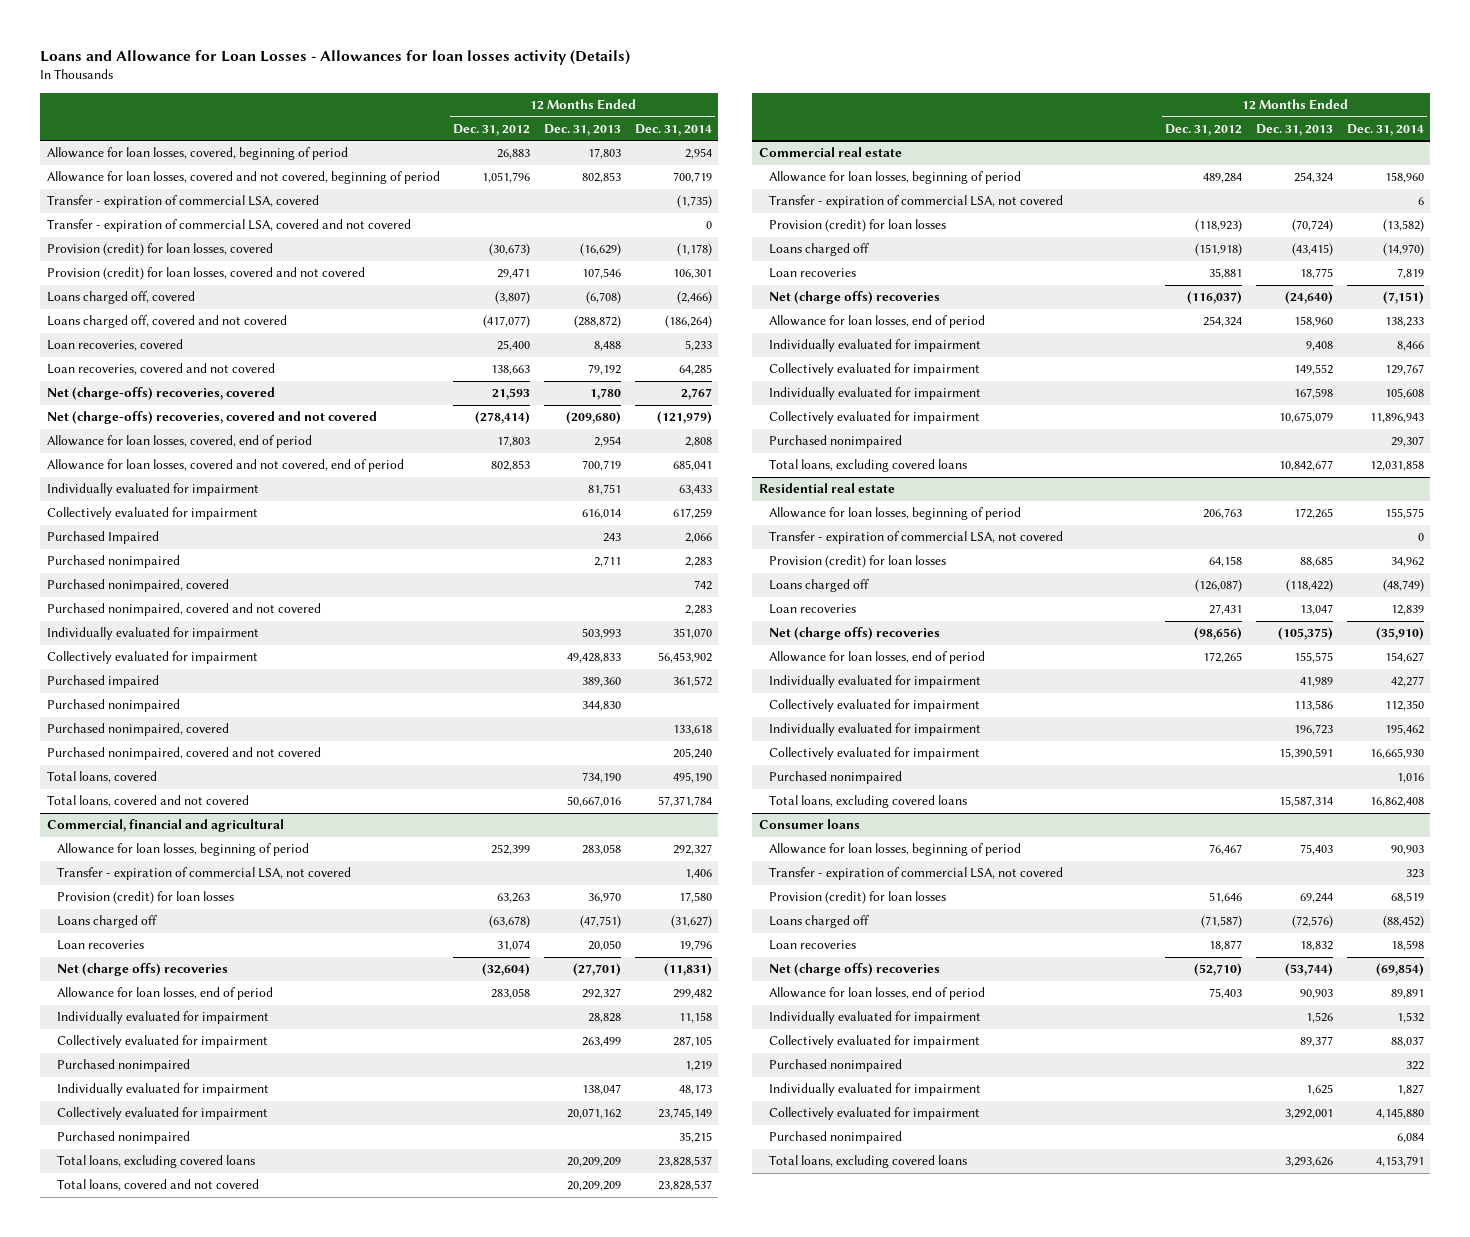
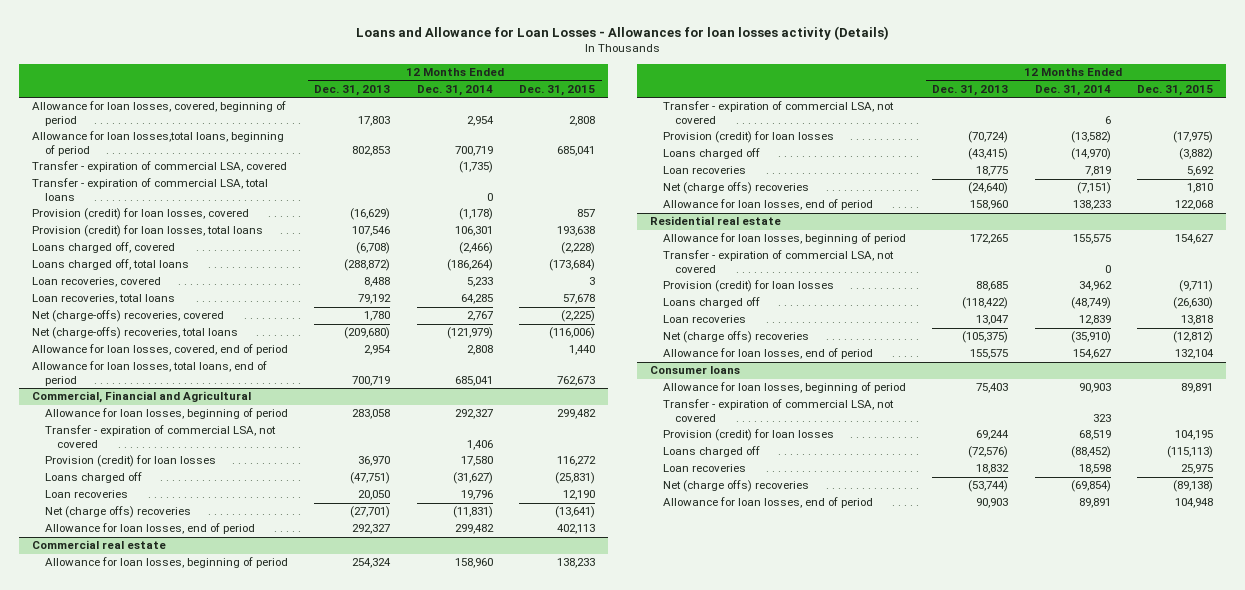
[453,123,531,136] Dec. 31, 2012 -> none
none -> [519,84,596,96] Dec. 31, 2015
[46,171,440,185] Allowance for loan losses, covered and not covered, beginning of period -> [32,131,285,156] Allowance for loan losses,total loans, beginning of period
[46,219,411,233] Transfer - expiration of commercial LSA, covered and not covered -> [32,178,269,201] Transfer - expiration of commercial LSA, total loans
[46,267,365,281] Provision (credit) for loan losses, covered and not covered -> [32,225,264,238] Provision (credit) for loan losses, total loans
[46,315,287,329] Loans charged off, covered and not covered -> [32,259,190,271] Loans charged off, total loans
[46,363,275,376] Loan recoveries, covered and not covered -> [32,294,176,305] Loan recoveries, total loans
[46,411,377,425] Net (charge-offs) recoveries, covered and not covered -> [32,327,239,340] Net (charge-offs) recoveries, total loans
[46,483,259,497] Individually evaluated for impairment -> none
[46,507,258,521] Collectively evaluated for impairment -> none
[46,531,159,545] Purchased Impaired -> none
[46,555,180,569] Purchased nonimpaired -> none
[46,579,229,593] Purchased nonimpaired, covered -> none
[46,603,321,617] Purchased nonimpaired, covered and not covered -> none
[46,627,259,641] Individually evaluated for impairment -> none
[46,651,258,665] Collectively evaluated for impairment -> none
[46,675,159,689] Purchased impaired -> none
[46,699,180,713] Purchased nonimpaired -> none
[46,723,229,737] Purchased nonimpaired, covered -> none
[46,747,321,761] Purchased nonimpaired, covered and not covered -> none
[46,771,157,784] Total loans, covered -> none
[46,795,249,808] Total loans, covered and not covered -> none
[46,459,404,473] Allowance for loan losses, covered and not covered, end of period -> [32,361,268,386] Allowance for loan losses, total loans, end of period
[46,819,284,833] Commercial, financial and agricultural -> [32,391,252,404] Commercial, Financial and Agricultural
[56,1011,269,1025] Individually evaluated for impairment -> none
[56,1035,268,1049] Collectively evaluated for impairment -> none
[56,1059,190,1073] Purchased nonimpaired -> none
[56,1083,269,1097] Individually evaluated for impairment -> none
[56,1107,268,1121] Collectively evaluated for impairment -> none
[56,1131,190,1145] Purchased nonimpaired -> none
[56,1155,255,1169] Total loans, excluding covered loans -> none
[56,1179,259,1192] Total loans, covered and not covered -> none
[768,339,981,353] Individually evaluated for impairment -> none
[768,363,980,377] Collectively evaluated for impairment -> none
[768,387,981,401] Individually evaluated for impairment -> none
[768,411,980,425] Collectively evaluated for impairment -> none
[768,435,902,449] Purchased nonimpaired -> none
[768,459,967,473] Total loans, excluding covered loans -> none
[768,675,981,689] Individually evaluated for impairment -> none
[768,699,980,713] Collectively evaluated for impairment -> none
[768,723,981,737] Individually evaluated for impairment -> none
[768,747,980,761] Collectively evaluated for impairment -> none
[768,771,902,785] Purchased nonimpaired -> none
[768,795,967,809] Total loans, excluding covered loans -> none
[768,1011,981,1025] Individually evaluated for impairment -> none
[768,1035,980,1049] Collectively evaluated for impairment -> none
[768,1059,902,1073] Purchased nonimpaired -> none
[768,1083,981,1097] Individually evaluated for impairment -> none
[768,1107,980,1121] Collectively evaluated for impairment -> none
[768,1131,902,1145] Purchased nonimpaired -> none
[768,1155,967,1169] Total loans, excluding covered loans -> none

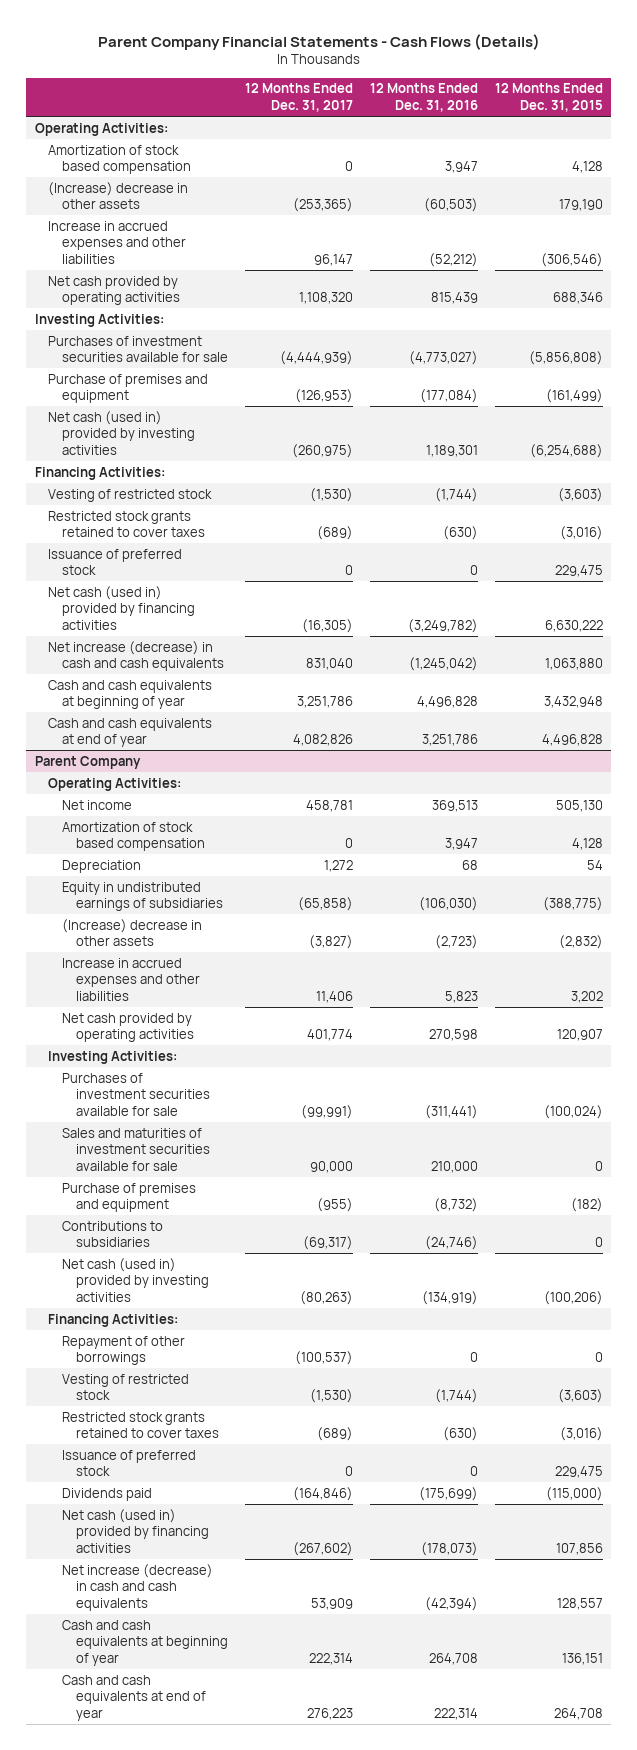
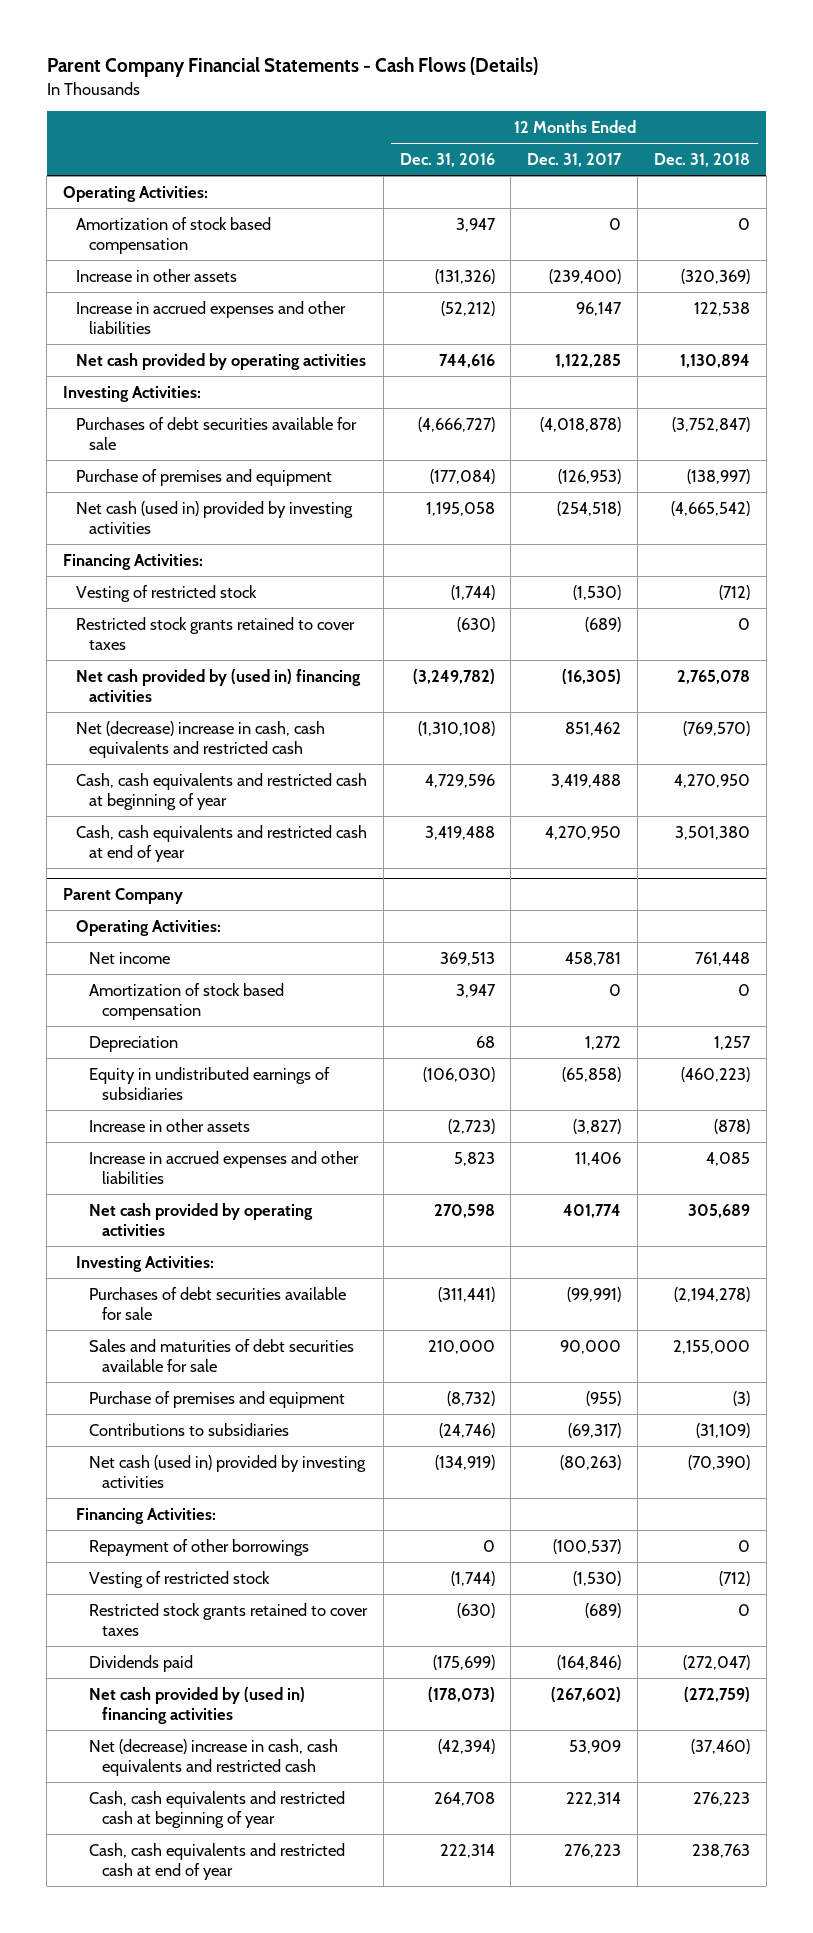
[494,83,603,112] 12 Months Ended Dec. 31, 2015 -> none
none -> [653,152,750,167] Dec. 31, 2018
[48,181,189,210] (Increase) decrease in other assets -> [75,268,237,282] Increase in other assets
[293,198,354,213] (253,365) -> [549,268,622,284] (239,400)
[423,198,478,213] (60,503) -> [434,268,495,284] (131,326)
[299,292,354,305] 1,108,320 -> [555,353,622,368] 1,122,285
[430,292,478,305] 815,439 -> [438,353,495,368] 744,616
[48,335,229,363] Purchases of investment securities available for sale -> [75,416,357,451] Purchases of debt securities available for sale
[280,351,354,366] (4,444,939) -> [540,416,622,432] (4,018,878)
[408,351,478,366] (4,773,027) -> [417,416,495,432] (4,666,727)
[292,443,354,458] (260,975) -> [557,500,622,516] (254,518)
[425,444,478,457] 1,189,301 -> [425,501,495,516] 1,195,058
[48,548,183,576] Issuance of preferred stock -> none
[48,585,196,630] Net cash (used in) provided by financing activities -> [75,668,361,703] Net cash provided by (used in) financing activities
[48,640,225,672] Net increase (decrease) in cash and cash equivalents -> [75,720,325,759] Net (decrease) increase in cash, cash equivalents and restricted cash
[306,658,354,671] 831,040 -> [565,721,622,736] 851,462
[408,657,478,672] (1,245,042) -> [417,720,495,736] (1,310,108)
[48,679,213,710] Cash and cash equivalents at beginning of year -> [75,772,367,811] Cash, cash equivalents and restricted cash at beginning of year
[297,696,354,709] 3,251,786 -> [551,773,622,788] 3,419,488
[416,696,478,709] 4,496,828 -> [424,773,495,788] 4,729,596
[48,717,213,748] Cash and cash equivalents at end of year -> [75,824,367,863] Cash, cash equivalents and restricted cash at end of year
[293,734,354,747] 4,082,826 -> [545,825,622,840] 4,270,950
[421,734,478,747] 3,251,786 -> [424,825,495,840] 3,419,488
[62,918,203,947] (Increase) decrease in other assets -> [88,1118,250,1132] Increase in other assets
[62,1072,211,1116] Purchases of investment securities available for sale -> [88,1286,346,1321] Purchases of debt securities available for sale
[62,1127,211,1171] Sales and maturities of investment securities available for sale -> [88,1338,354,1373] Sales and maturities of debt securities available for sale
[62,1449,197,1477] Issuance of preferred stock -> none
[62,1508,210,1553] Net cash (used in) provided by financing activities -> [88,1686,305,1725] Net cash provided by (used in) financing activities
[62,1563,214,1611] Net increase (decrease) in cash and cash equivalents -> [88,1738,338,1777] Net (decrease) increase in cash, cash equivalents and restricted cash
[62,1619,229,1666] Cash and cash equivalents at beginning of year -> [88,1790,345,1829] Cash, cash equivalents and restricted cash at beginning of year
[62,1674,207,1721] Cash and cash equivalents at end of year -> [88,1842,345,1881] Cash, cash equivalents and restricted cash at end of year

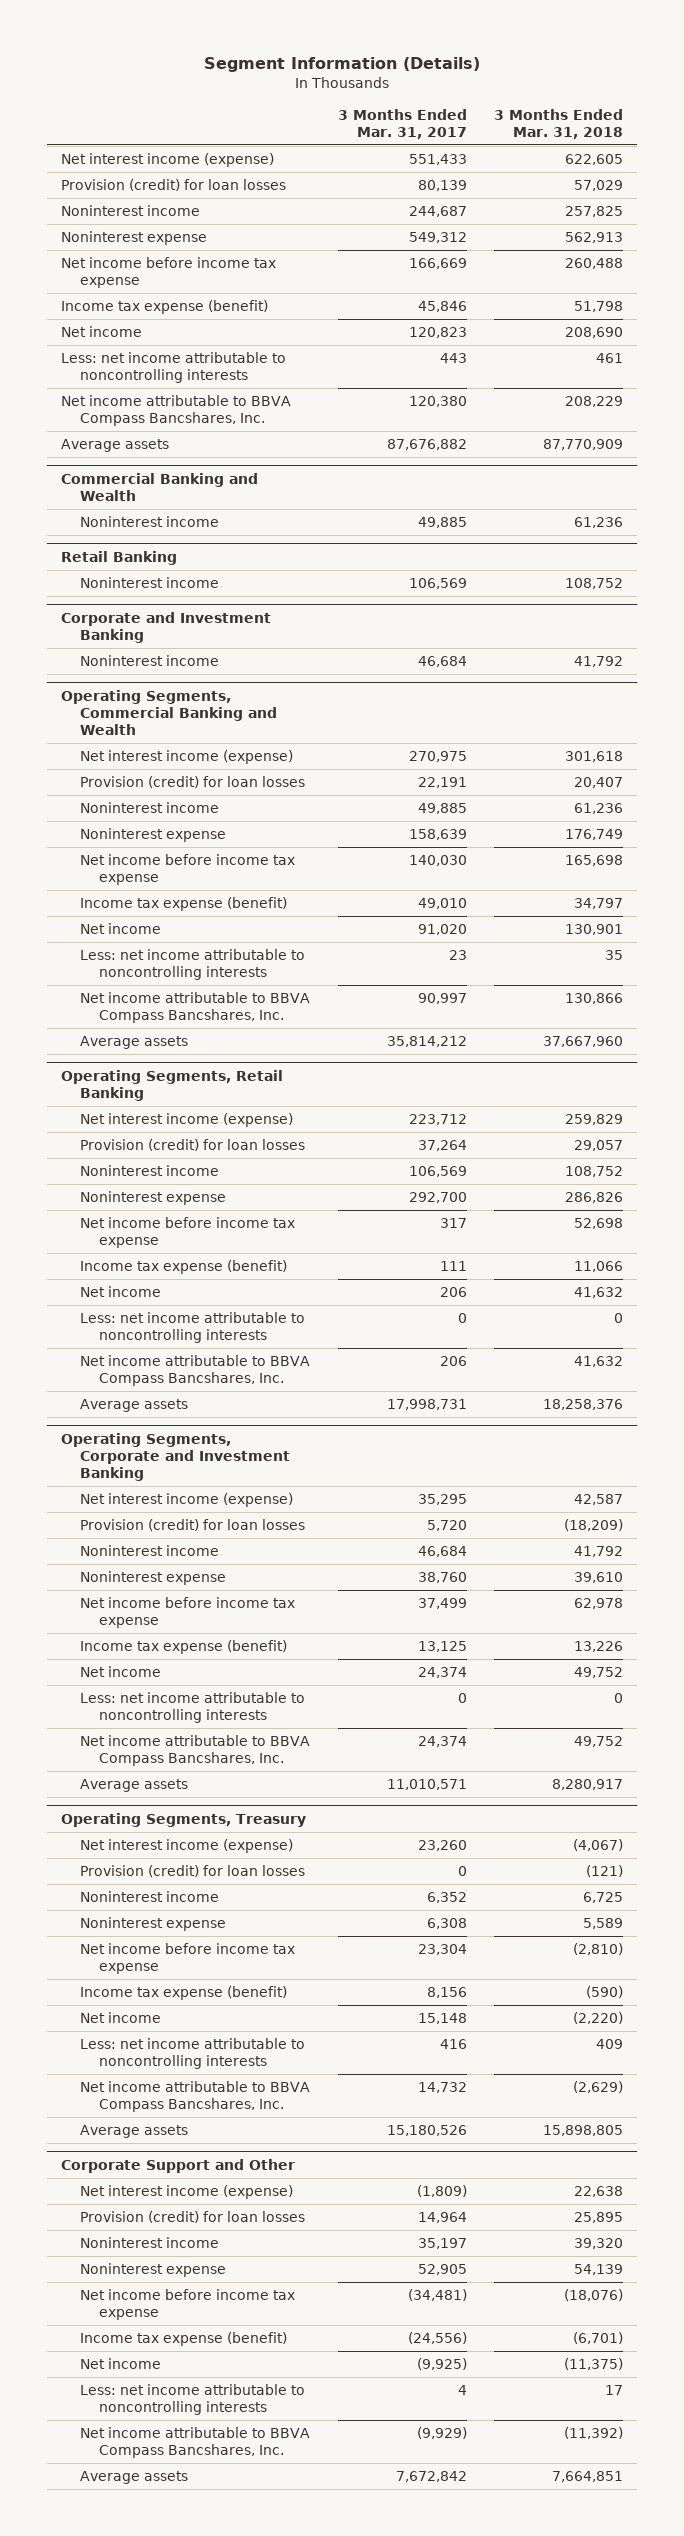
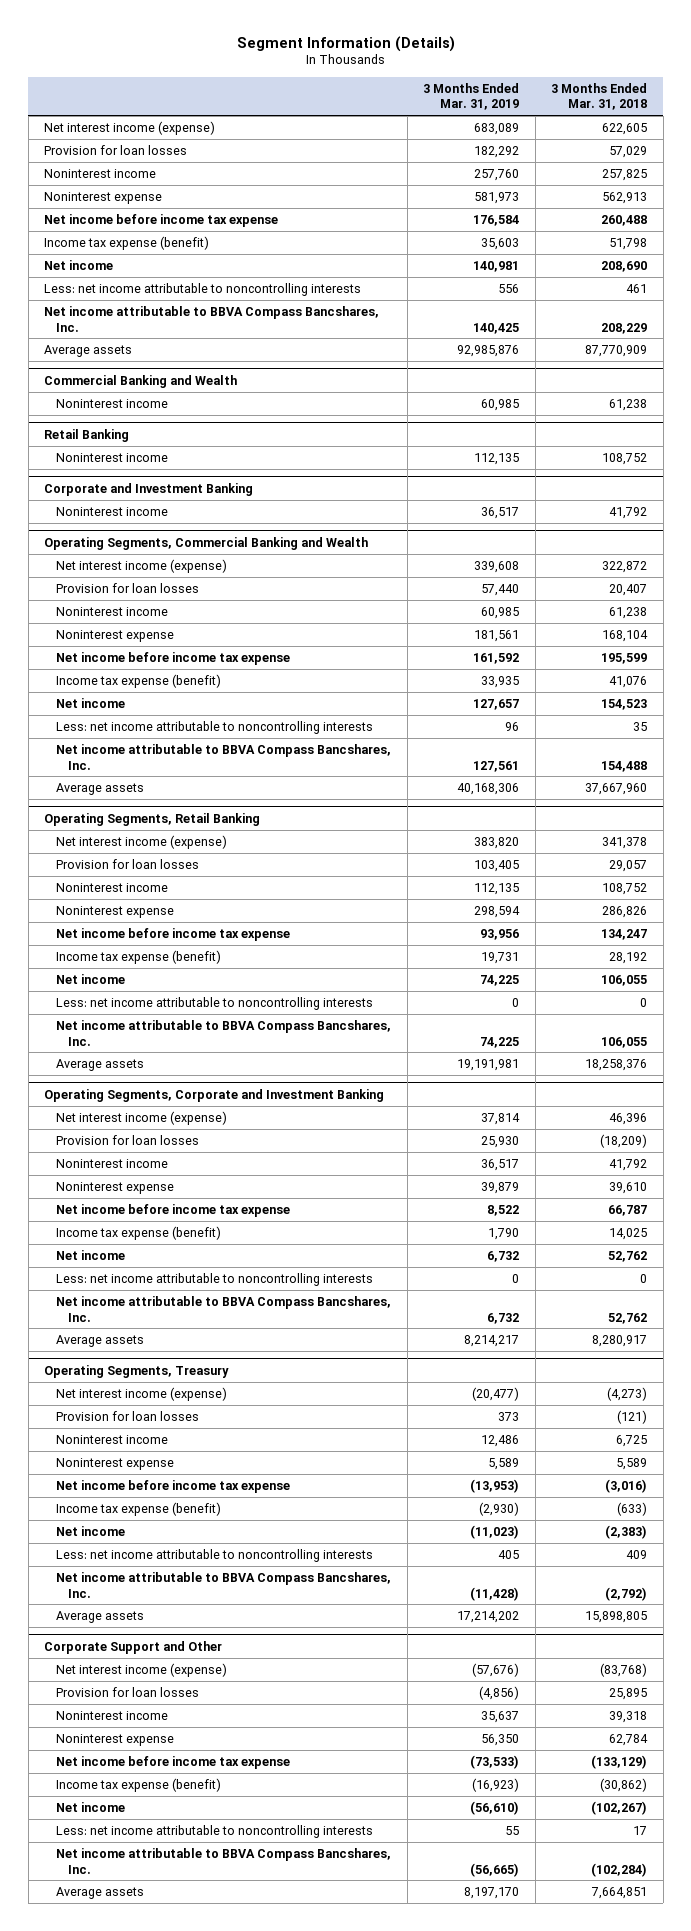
[337,108,467,139] 3 Months Ended Mar. 31, 2017 -> none
none -> [423,82,520,111] 3 Months Ended Mar. 31, 2019
[60,179,286,192] Provision (credit) for loan losses -> [44,144,188,155] Provision for loan losses
[574,517,624,529] 61,236 -> [609,398,648,411] 61,238
[565,751,624,763] 301,618 -> [602,560,648,573] 322,872
[80,776,306,789] Provision (credit) for loan losses -> [56,582,200,593] Provision for loan losses
[574,803,624,815] 61,236 -> [609,606,648,619] 61,238
[565,829,624,841] 176,749 -> [602,629,649,642] 168,104
[565,855,624,867] 165,698 -> [601,652,648,664] 195,599
[574,898,624,910] 34,797 -> [609,675,648,688] 41,076
[565,924,624,936] 130,901 -> [601,698,648,710] 154,523
[565,993,624,1005] 130,866 -> [601,760,648,772] 154,488
[565,1114,624,1126] 259,829 -> [602,836,648,849] 341,378
[80,1139,306,1152] Provision (credit) for loan losses -> [56,858,200,869] Provision for loan losses
[574,1218,624,1230] 52,698 -> [601,928,648,940] 134,247
[574,1261,624,1273] 11,066 -> [609,951,648,964] 28,192
[574,1287,624,1299] 41,632 -> [601,974,648,986] 106,055
[574,1356,624,1368] 41,632 -> [601,1036,648,1048] 106,055
[574,1494,624,1506] 42,587 -> [609,1112,648,1125] 46,396
[80,1519,306,1532] Provision (credit) for loan losses -> [56,1134,200,1145] Provision for loan losses
[574,1598,624,1610] 62,978 -> [608,1204,648,1216] 66,787
[574,1641,624,1653] 13,226 -> [609,1227,648,1240] 14,025
[574,1667,624,1679] 49,752 -> [608,1250,648,1262] 52,762
[574,1736,624,1748] 49,752 -> [608,1312,648,1324] 52,762
[573,1839,624,1852] (4,067) -> [607,1386,648,1401] (4,273)
[80,1865,306,1878] Provision (credit) for loan losses -> [56,1410,200,1421] Provision for loan losses
[573,1943,624,1956] (2,810) -> [605,1478,648,1493] (3,016)
[586,1986,624,1999] (590) -> [617,1501,648,1516] (633)
[573,2012,624,2025] (2,220) -> [605,1524,648,1539] (2,383)
[573,2081,624,2094] (2,629) -> [605,1586,648,1601] (2,792)
[574,2186,624,2198] 22,638 -> [600,1662,648,1677] (83,768)
[80,2211,306,2224] Provision (credit) for loan losses -> [56,1686,200,1697] Provision for loan losses
[574,2238,624,2250] 39,320 -> [609,1710,648,1723] 39,318
[574,2264,624,2276] 54,139 -> [609,1733,649,1746] 62,784
[564,2289,624,2302] (18,076) -> [591,1754,648,1769] (133,129)
[573,2332,624,2345] (6,701) -> [600,1777,648,1792] (30,862)
[564,2358,624,2371] (11,375) -> [591,1800,648,1815] (102,267)
[564,2427,624,2440] (11,392) -> [591,1862,648,1877] (102,284)

